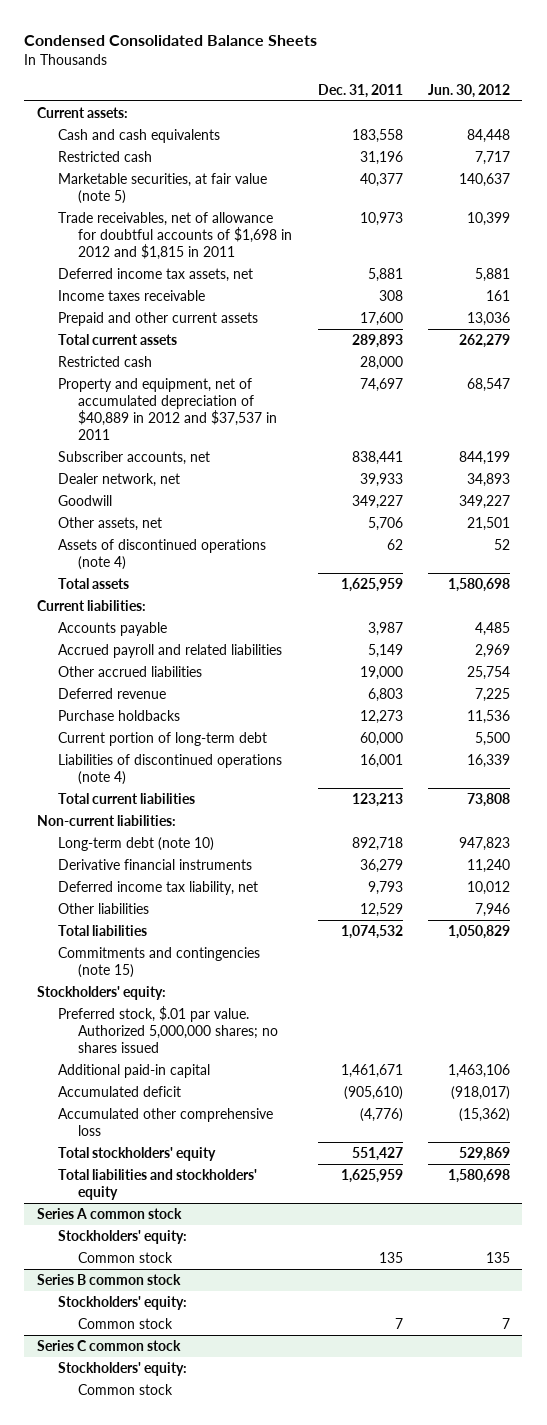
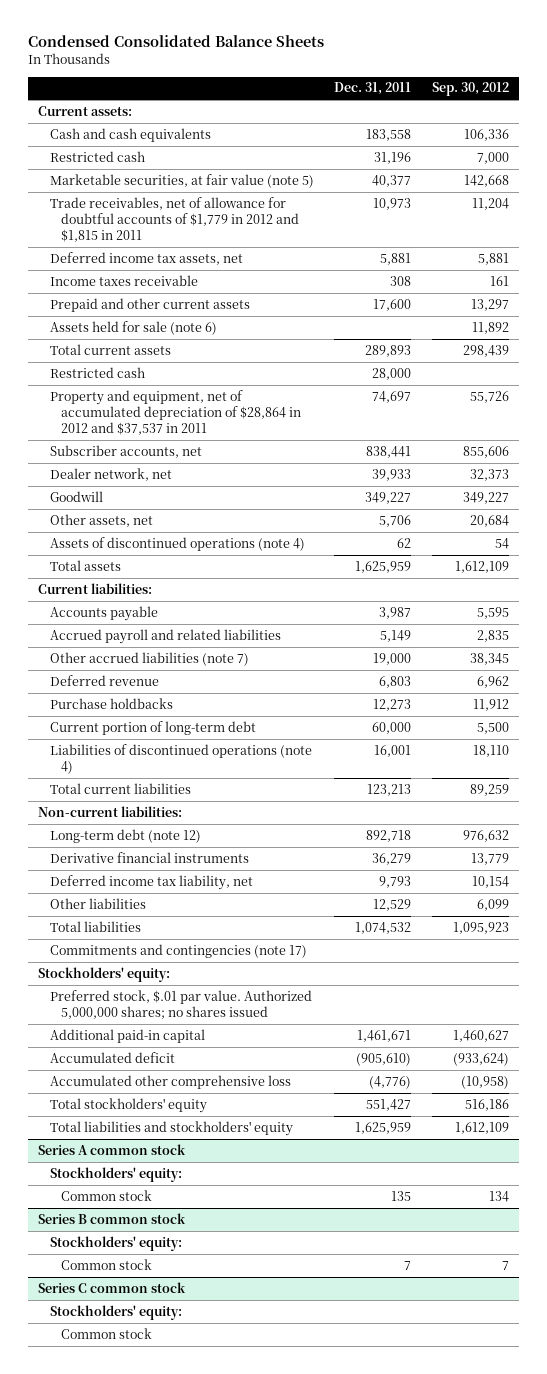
[427,83,510,98] Jun. 30, 2012 -> none
none -> [431,82,509,97] Sep. 30, 2012
[57,212,293,261] Trade receivables, net of allowance for doubtful accounts of $1,698 in 2012 and $1,815 in 2011 -> [49,196,300,242] Trade receivables, net of allowance for doubtful accounts of $1,779 in 2012 and $1,815 in 2011
none -> [49,320,217,335] Assets held for sale (note 6)
[57,378,278,441] Property and equipment, net of accumulated depreciation of $40,889 in 2012 and $37,537 in 2011 -> [49,389,302,435] Property and equipment, net of accumulated depreciation of $28,864 in 2012 and $37,537 in 2011
[57,666,202,678] Other accrued liabilities -> [49,651,249,666] Other accrued liabilities (note 7)
[57,837,214,852] Long-term debt (note 10) -> [49,828,201,843] Long-term debt (note 12)
[57,947,260,979] Commitments and contingencies (note 15) -> [49,943,307,958] Commitments and contingencies (note 17)

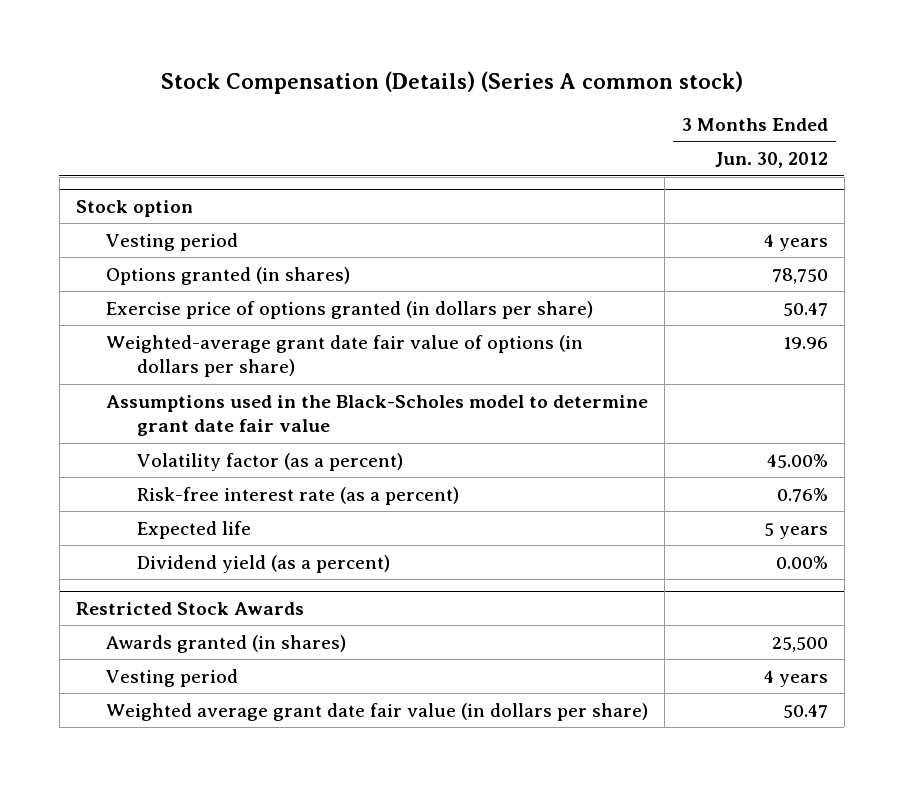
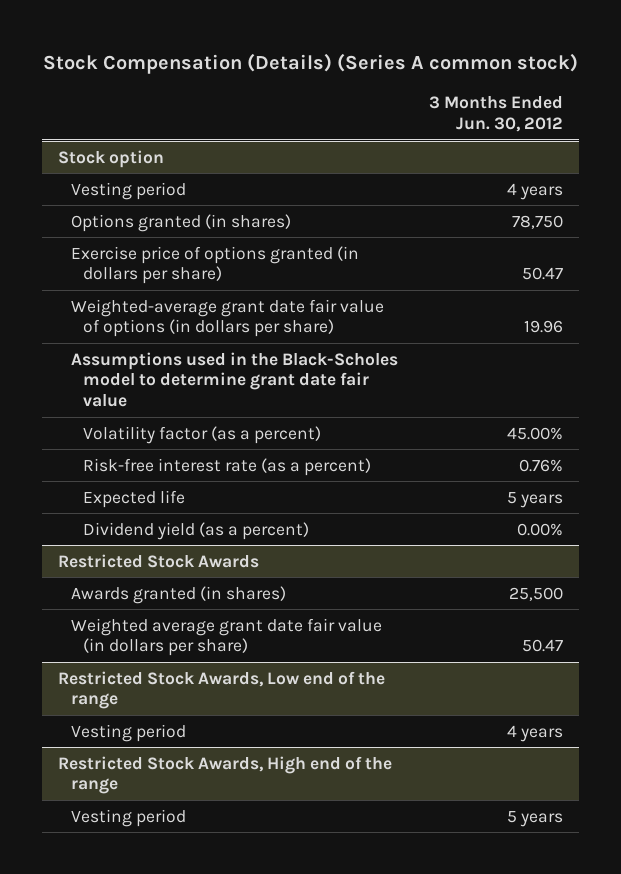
[106,668,239,687] Vesting period -> none
none -> [58,670,386,710] Restricted Stock Awards, Low end of the range
none -> [70,723,186,742] Vesting period
none -> [58,755,393,795] Restricted Stock Awards, High end of the range
none -> [70,808,186,827] Vesting period

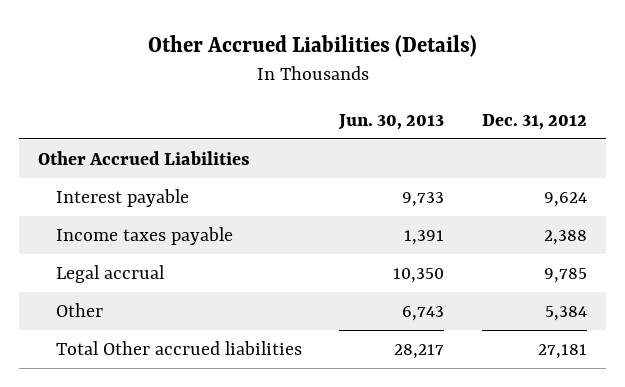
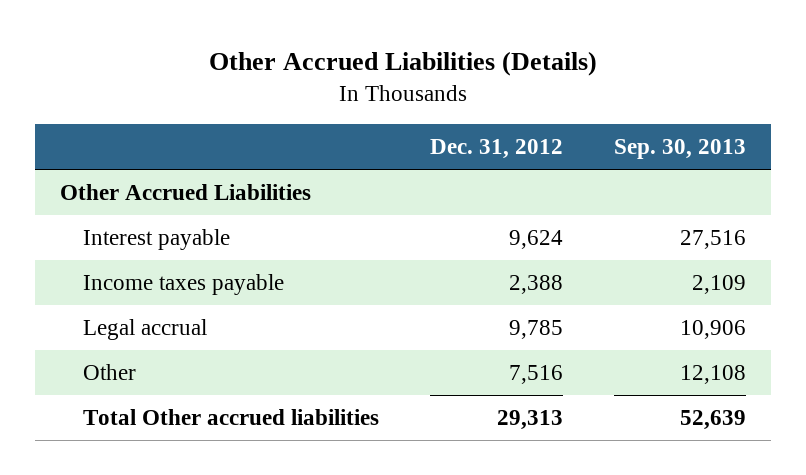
[338,113,445,130] Jun. 30, 2013 -> none
none -> [613,138,746,159] Sep. 30, 2013
[545,305,588,321] 5,384 -> [508,365,563,385] 7,516
[538,343,588,359] 27,181 -> [496,410,563,431] 29,313

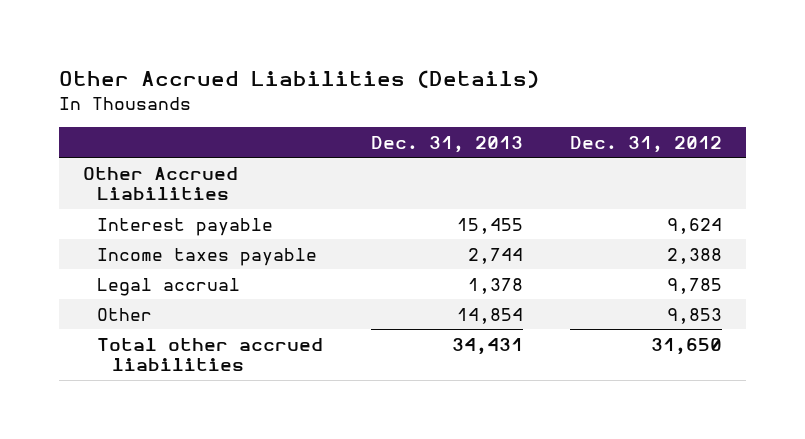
[613,138,746,159] Sep. 30, 2013 -> none
none -> [370,135,523,153] Dec. 31, 2013
[508,365,563,385] 7,516 -> [667,307,723,324] 9,853
[82,409,379,426] Total Other accrued liabilities -> [97,337,324,371] Total other accrued liabilities
[496,410,563,431] 29,313 -> [651,337,723,355] 31,650

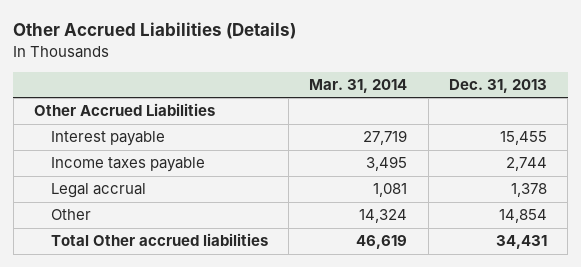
[570,135,723,153] Dec. 31, 2012 -> none
none -> [309,78,408,93] Mar. 31, 2014
[97,337,324,371] Total other accrued liabilities -> [50,233,268,247] Total Other accrued liabilities

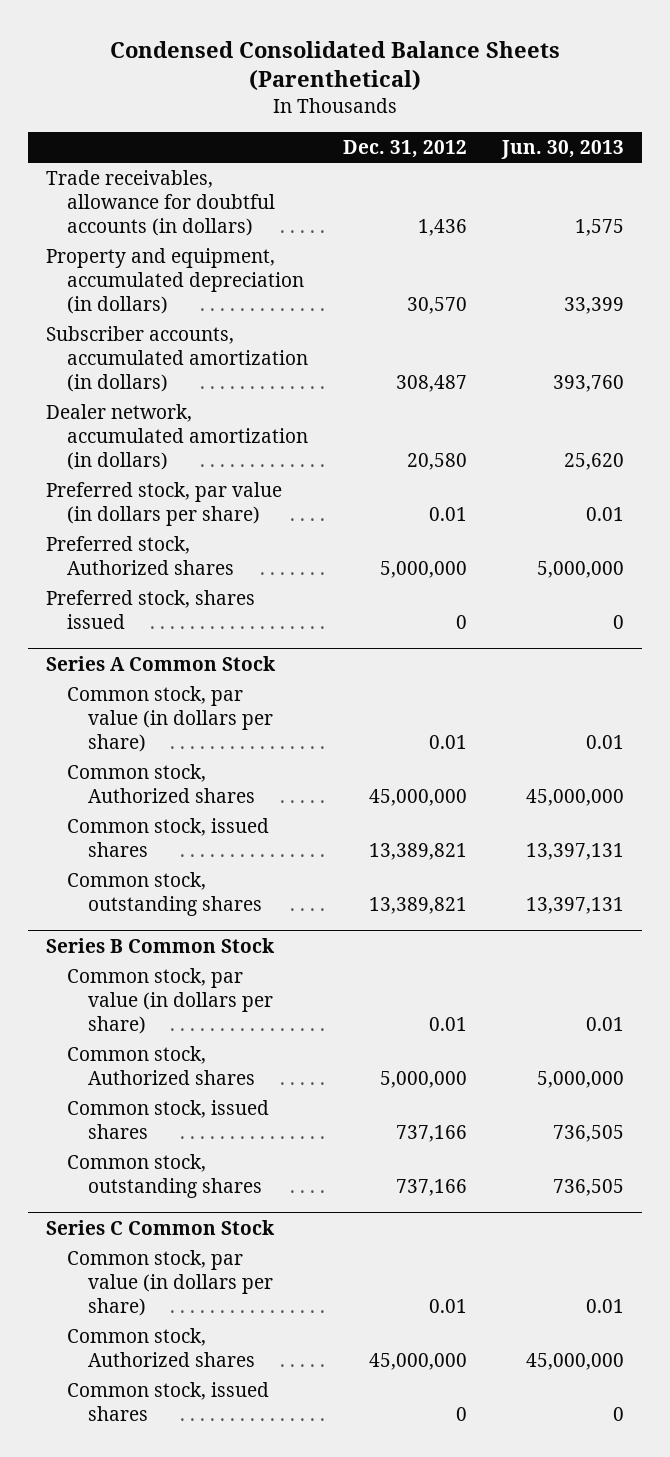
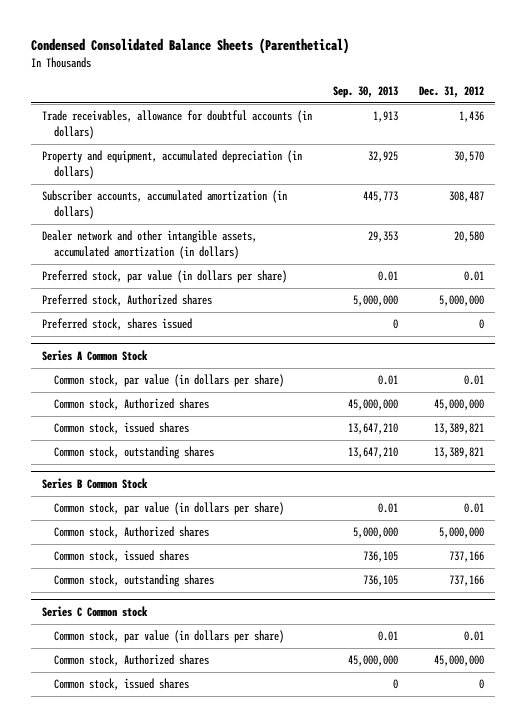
[501,140,625,160] Jun. 30, 2013 -> none
none -> [333,86,399,99] Sep. 30, 2013
[45,403,308,470] Dealer network, accumulated amortization (in dollars) -> [41,230,257,260] Dealer network and other intangible assets, accumulated amortization (in dollars)
[45,1219,275,1235] Series C Common Stock -> [41,606,148,618] Series C Common stock

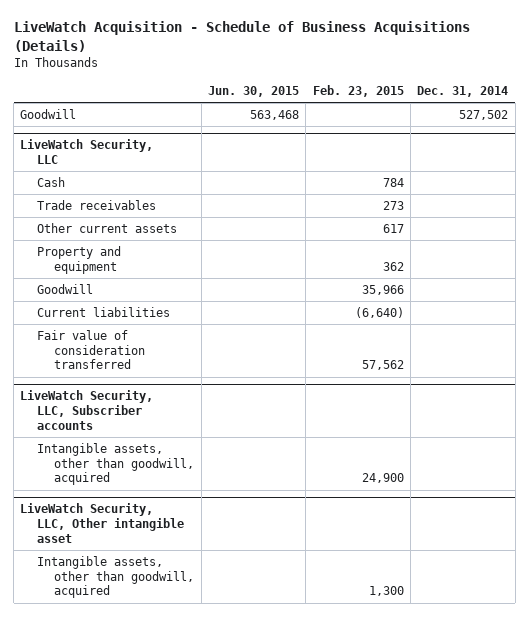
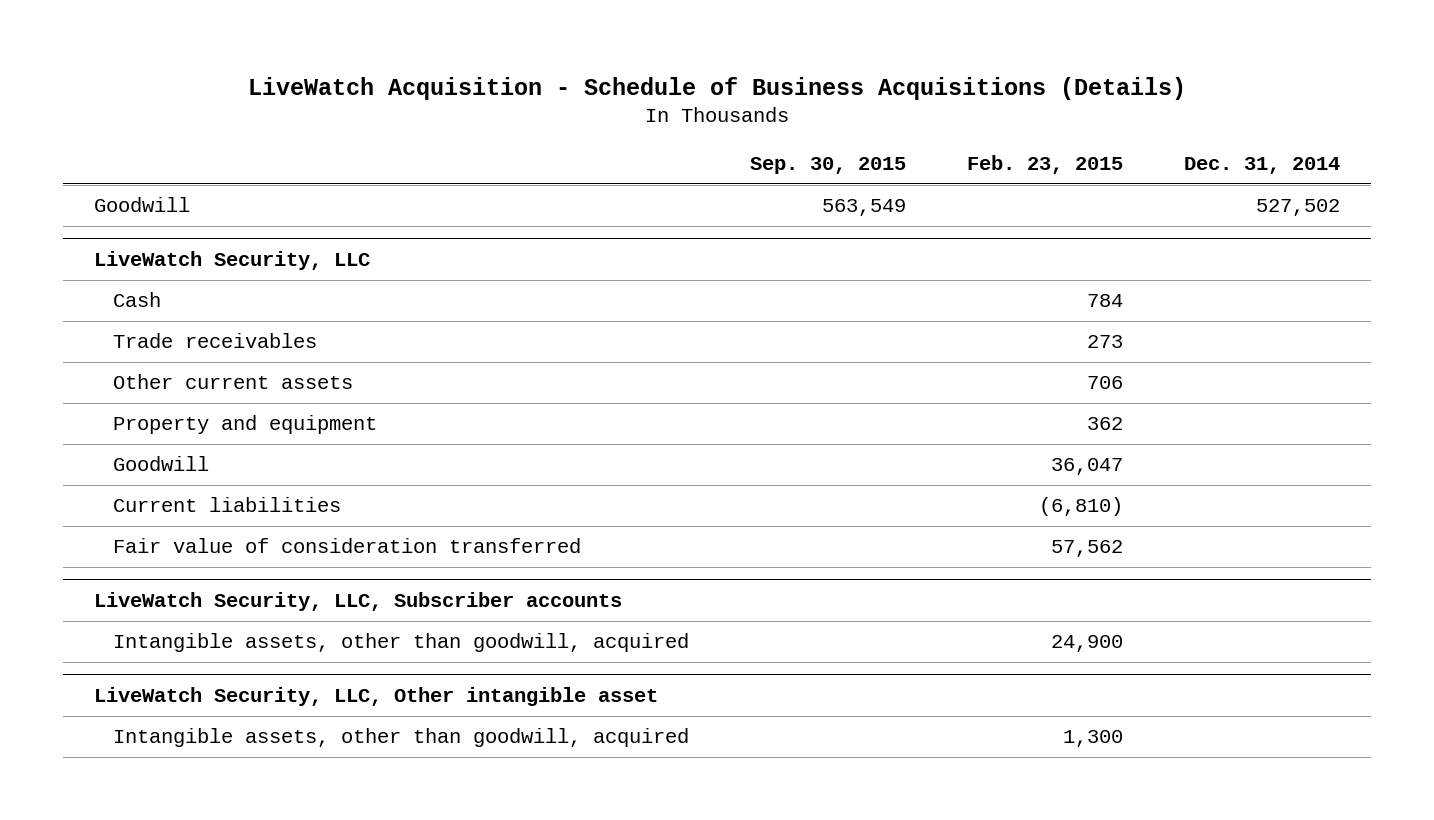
[208,86,300,98] Jun. 30, 2015 -> none
none -> [750,157,907,175] Sep. 30, 2015
[382,223,404,233] 617 -> [1087,376,1124,390] 706
[361,284,404,295] 35,966 -> [1051,458,1124,476] 36,047
[354,306,404,318] (6,640) -> [1039,497,1124,517] (6,810)

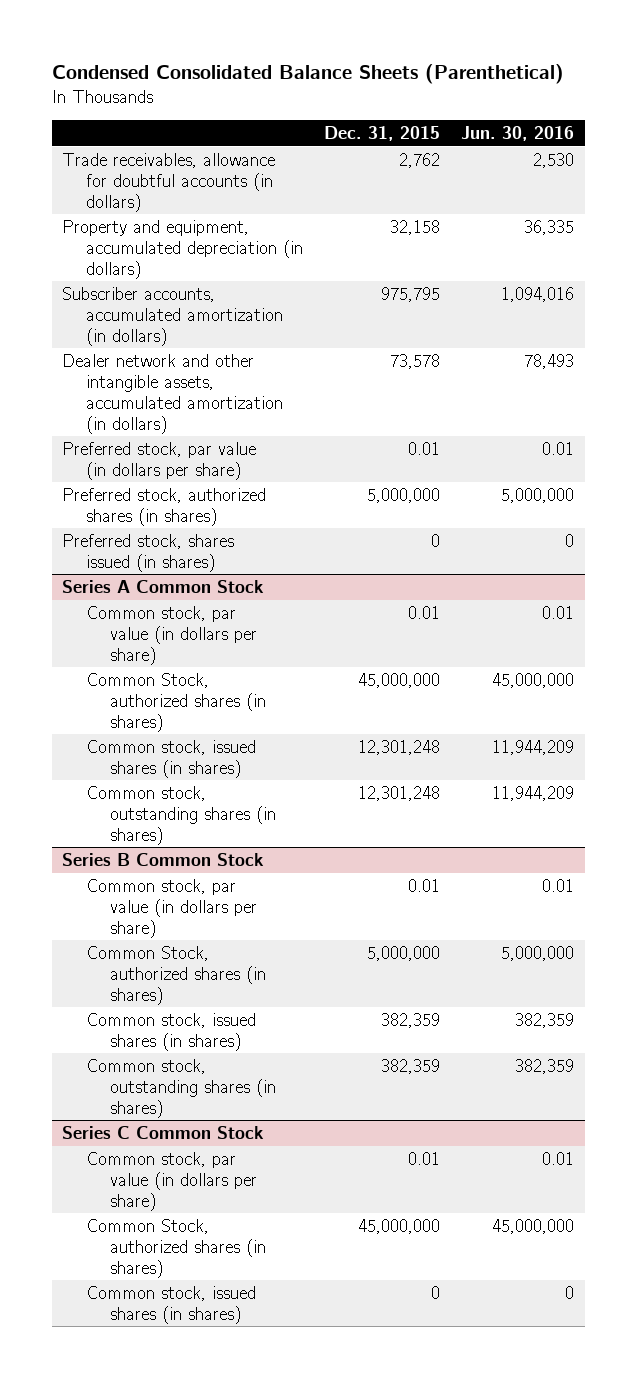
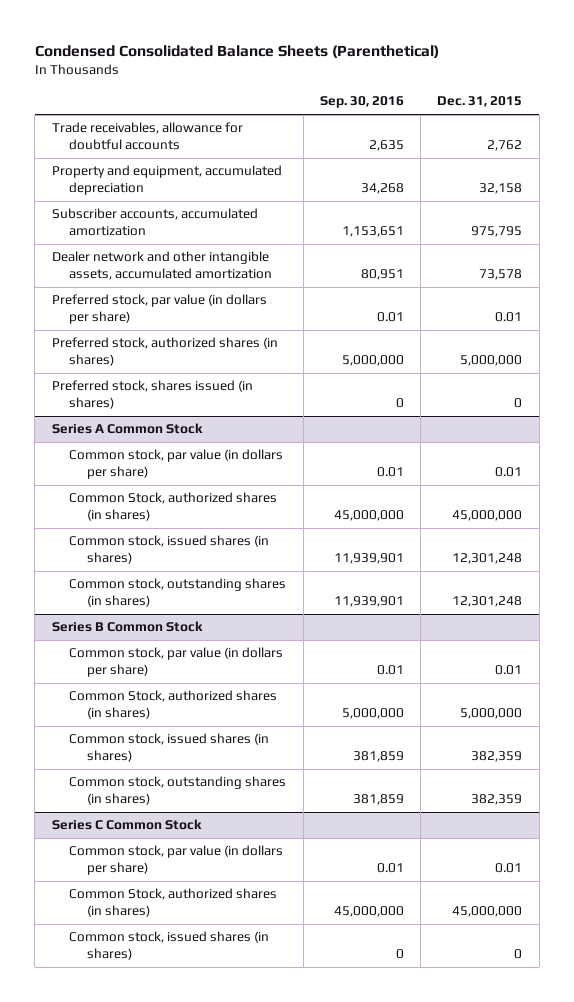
[461,125,575,141] Jun. 30, 2016 -> none
none -> [319,96,404,109] Sep. 30, 2016
[62,152,276,212] Trade receivables, allowance for doubtful accounts (in dollars) -> [51,122,243,151] Trade receivables, allowance for doubtful accounts
[62,219,304,279] Property and equipment, accumulated depreciation (in dollars) -> [51,165,282,196] Property and equipment, accumulated depreciation
[62,286,284,346] Subscriber accounts, accumulated amortization (in dollars) -> [51,208,258,237] Subscriber accounts, accumulated amortization
[62,353,284,434] Dealer network and other intangible assets, accumulated amortization (in dollars) -> [51,251,273,281] Dealer network and other intangible assets, accumulated amortization

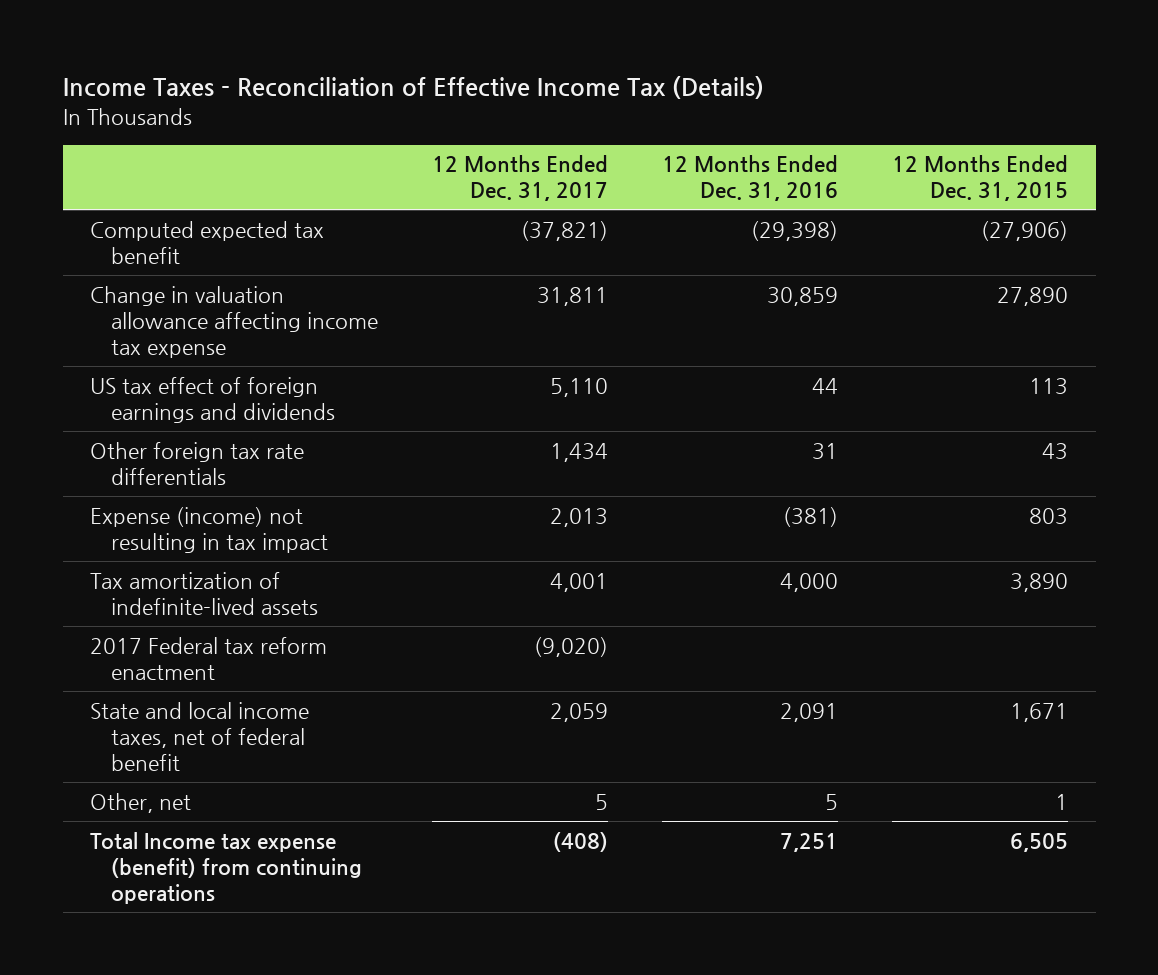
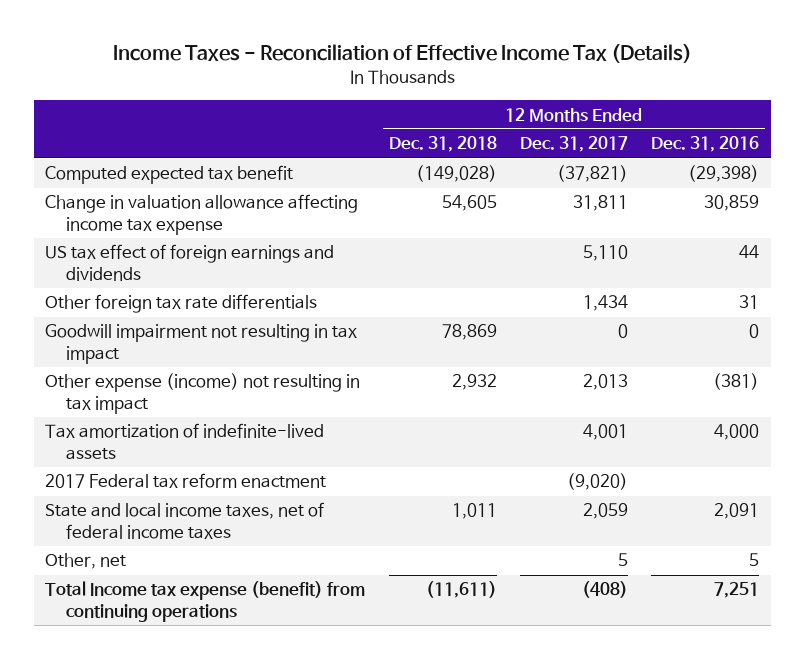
[892,155,1069,202] 12 Months Ended Dec. 31, 2015 -> none
none -> [388,136,497,153] Dec. 31, 2018
none -> [45,324,358,364] Goodwill impairment not resulting in tax impact
[89,506,328,553] Expense (income) not resulting in tax impact -> [45,373,361,414] Other expense (income) not resulting in tax impact
[89,701,309,771] State and local income taxes, net of federal benefit -> [45,502,325,539] State and local income taxes, net of federal income taxes

